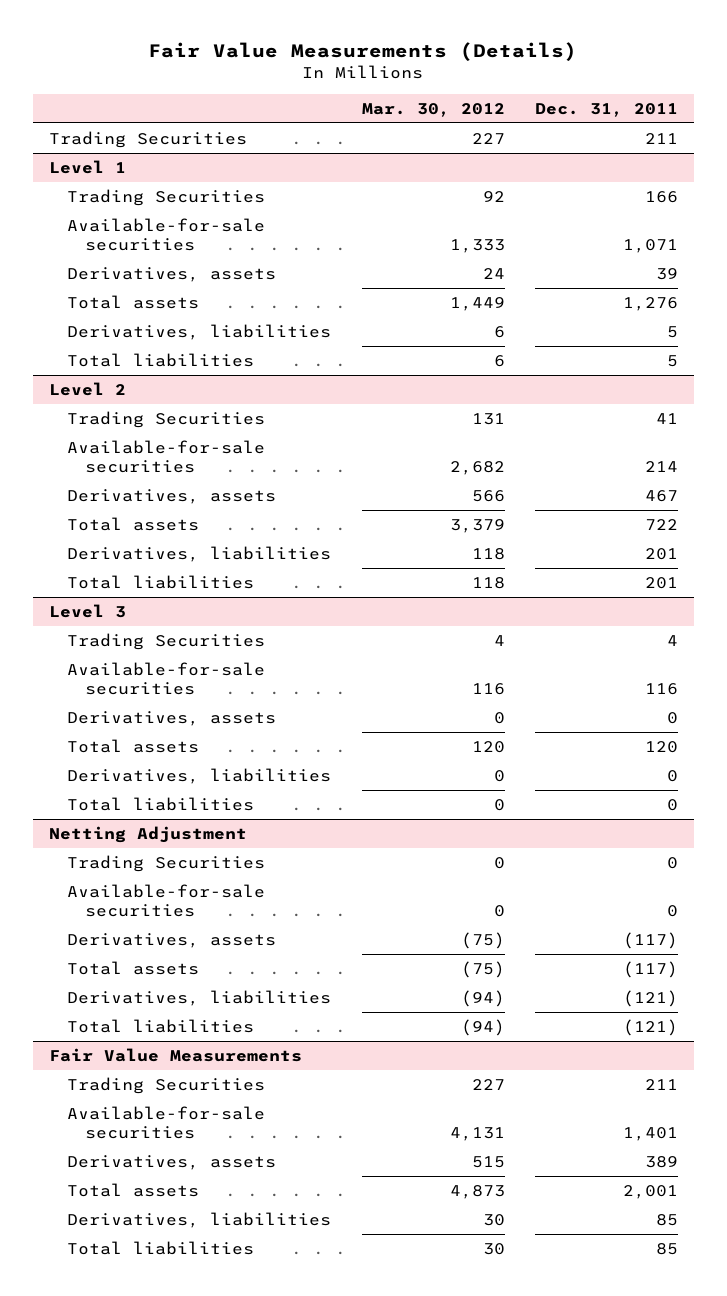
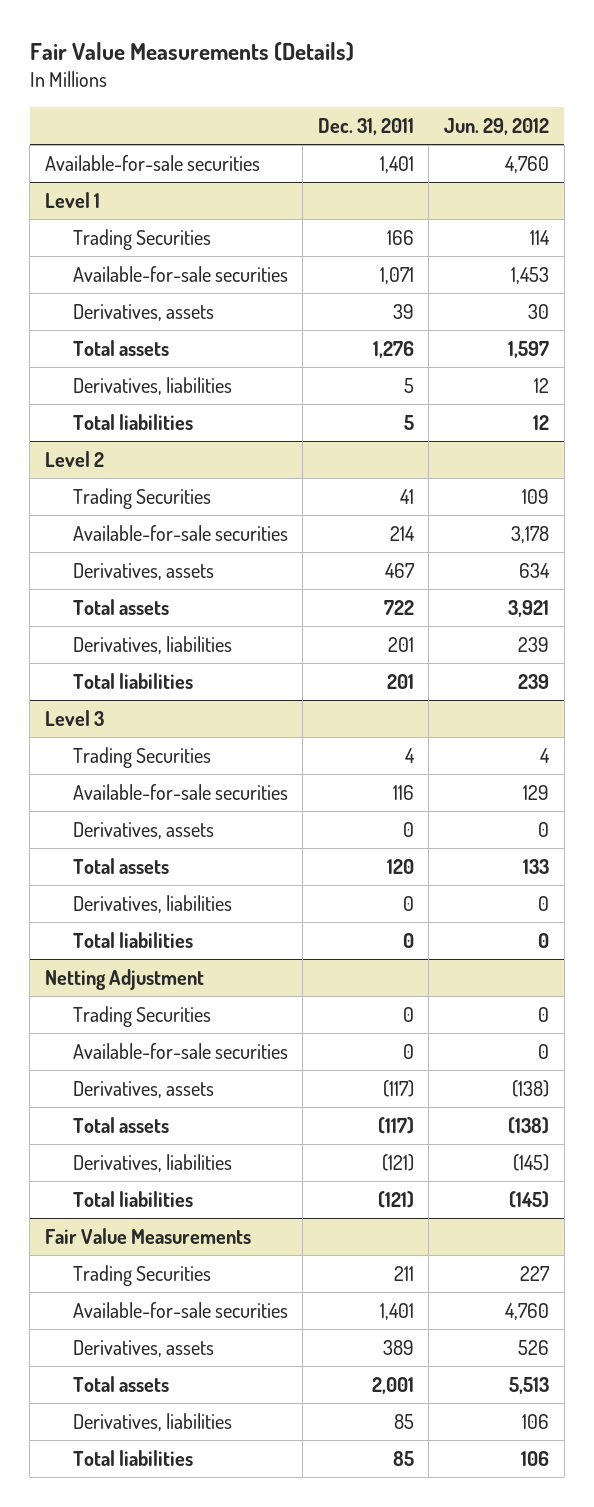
[361,102,505,117] Mar. 30, 2012 -> none
none -> [444,117,550,135] Jun. 29, 2012
[48,130,247,148] Trading Securities -> none
none -> [44,154,260,171] Available-for-sale securities

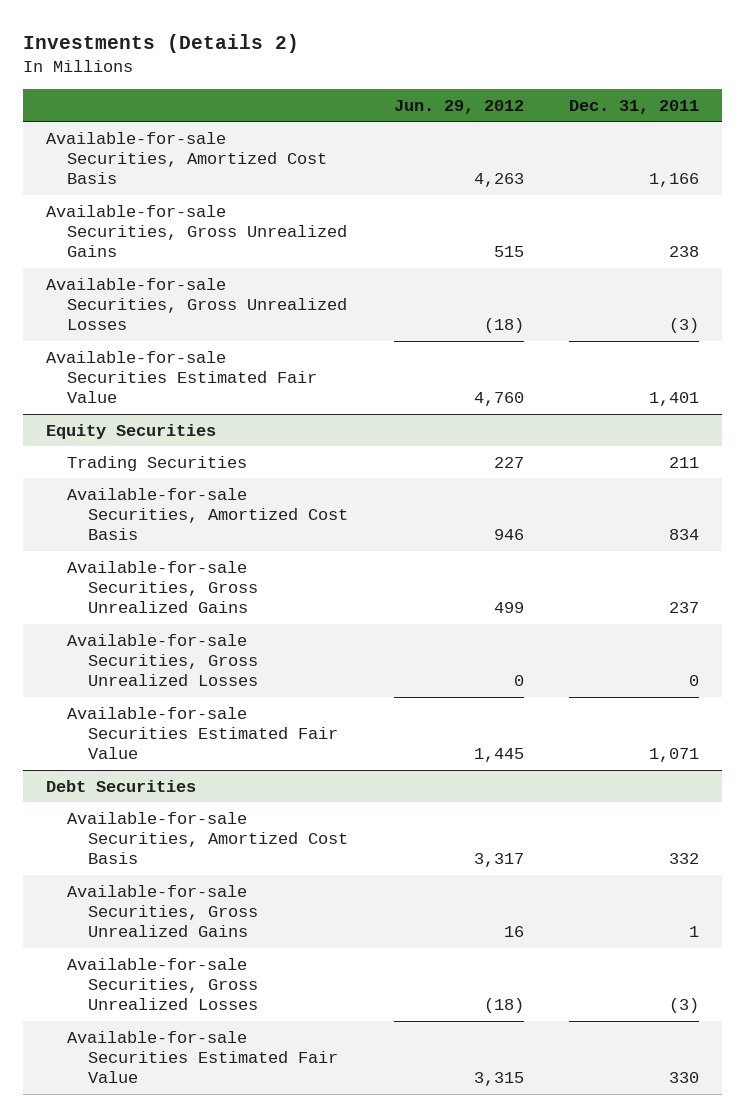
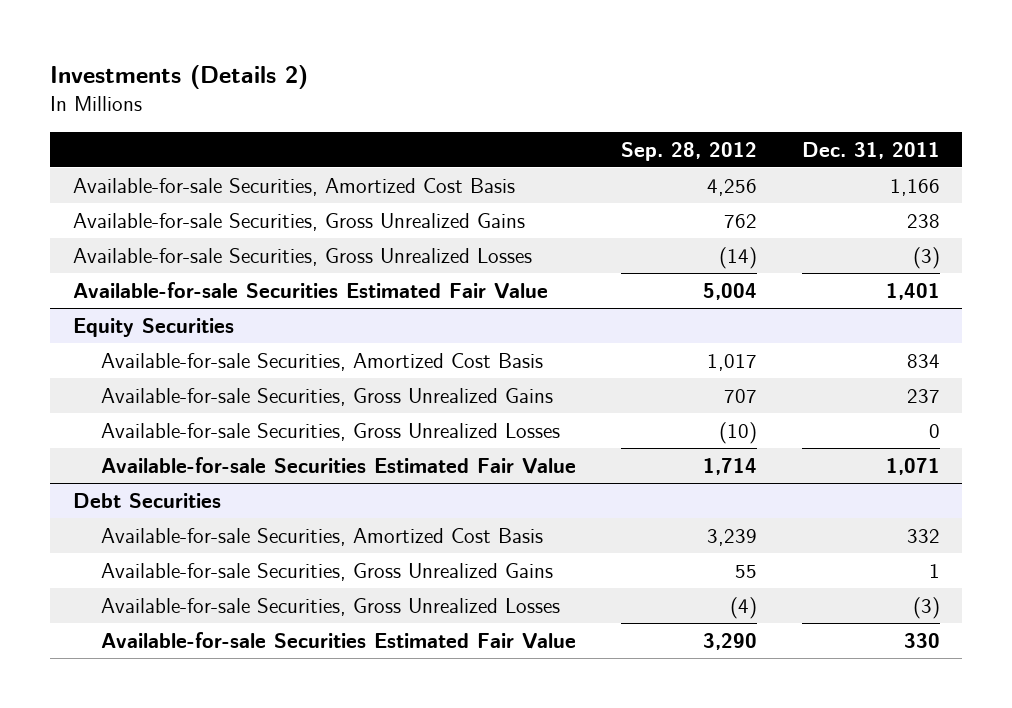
[393,99,524,114] Jun. 29, 2012 -> none
none -> [621,141,758,161] Sep. 28, 2012
[66,455,247,471] Trading Securities -> none

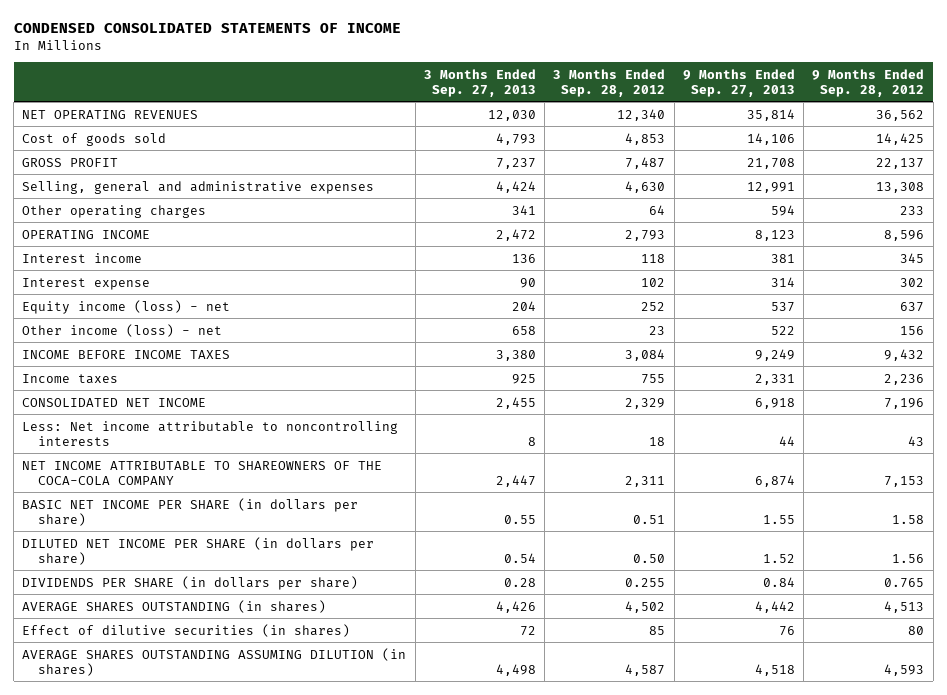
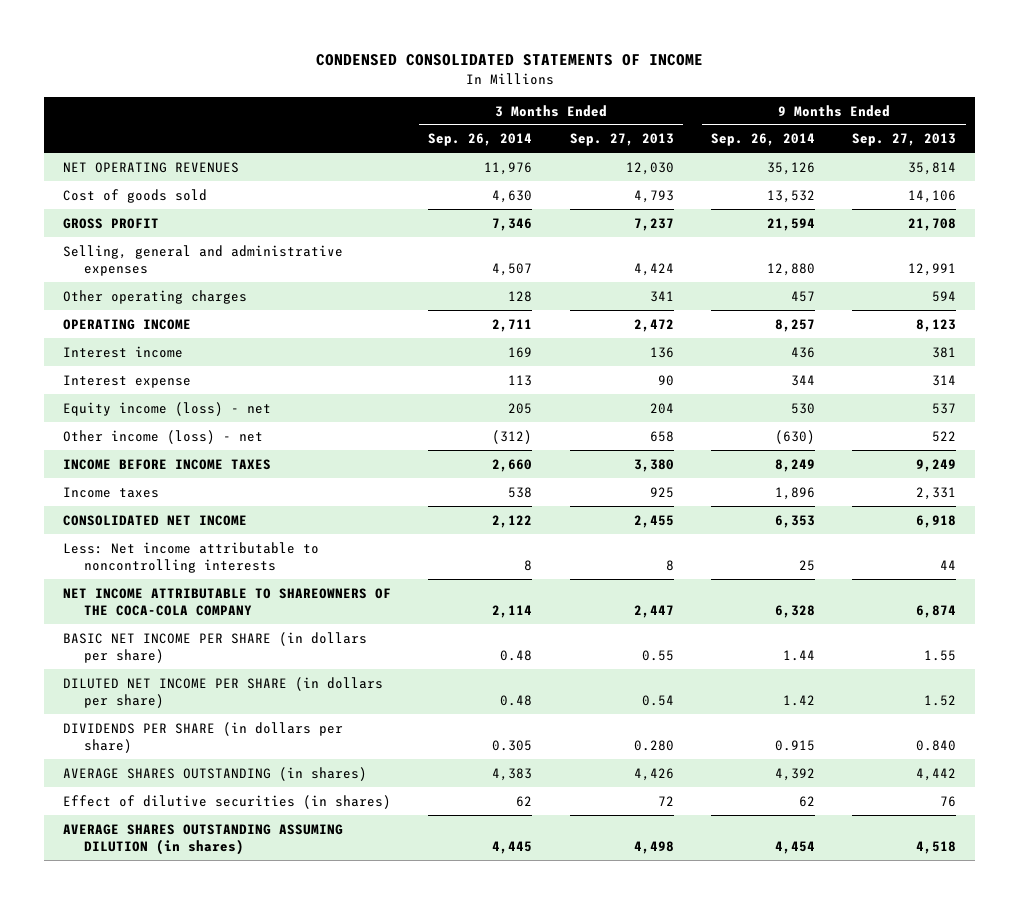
[553,68,666,97] 3 Months Ended Sep. 28, 2012 -> none
[812,68,925,97] 9 Months Ended Sep. 28, 2012 -> none
none -> [428,133,533,147] Sep. 26, 2014
none -> [710,133,815,147] Sep. 26, 2014
[503,577,536,587] 0.28 -> [633,739,674,751] 0.280
[762,576,795,587] 0.84 -> [916,739,957,751] 0.840

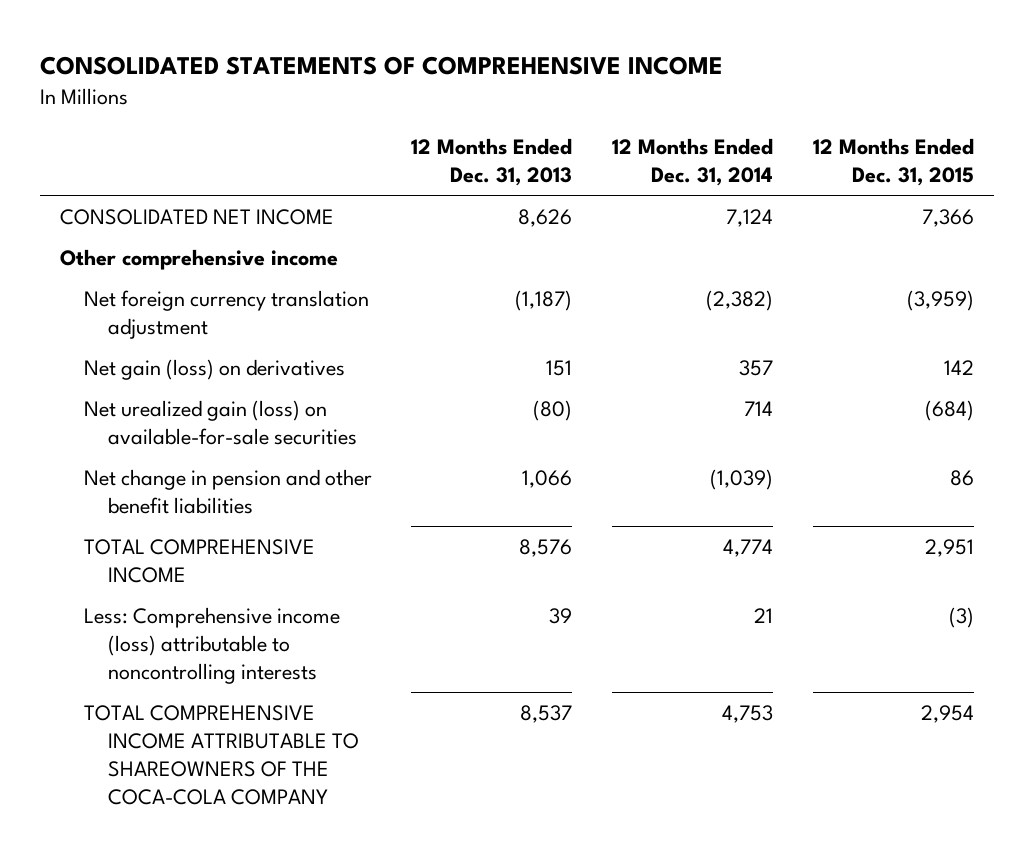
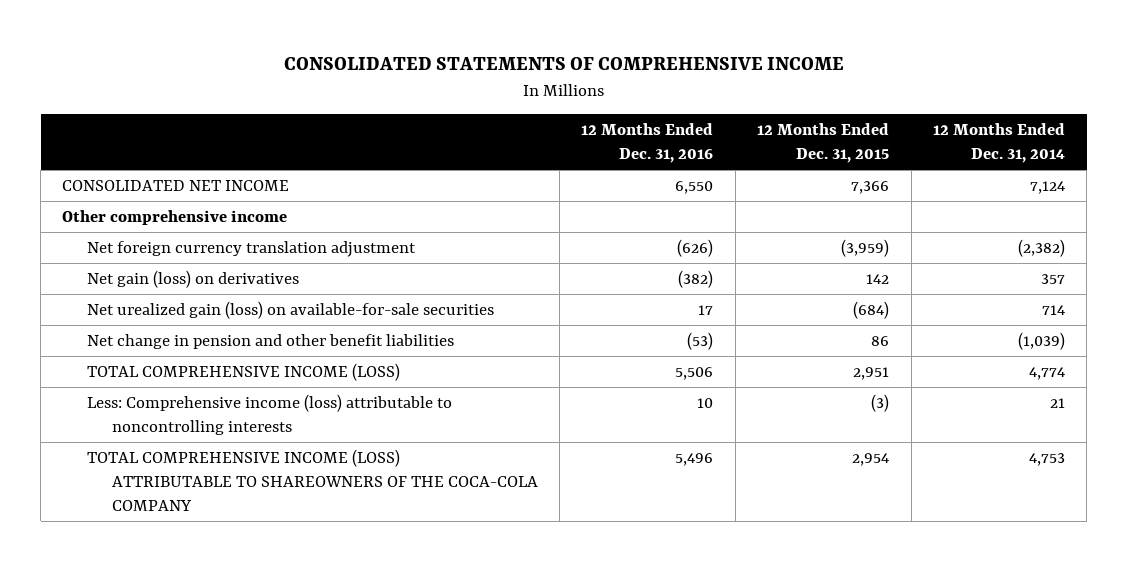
[411,137,573,186] 12 Months Ended Dec. 31, 2013 -> none
none -> [581,123,714,164] 12 Months Ended Dec. 31, 2016
[83,538,315,584] TOTAL COMPREHENSIVE INCOME -> [87,362,401,381] TOTAL COMPREHENSIVE INCOME (LOSS)
[83,704,359,806] TOTAL COMPREHENSIVE INCOME ATTRIBUTABLE TO SHAREOWNERS OF THE COCA-COLA COMPANY -> [87,448,538,511] TOTAL COMPREHENSIVE INCOME (LOSS) ATTRIBUTABLE TO SHAREOWNERS OF THE COCA-COLA COMPANY

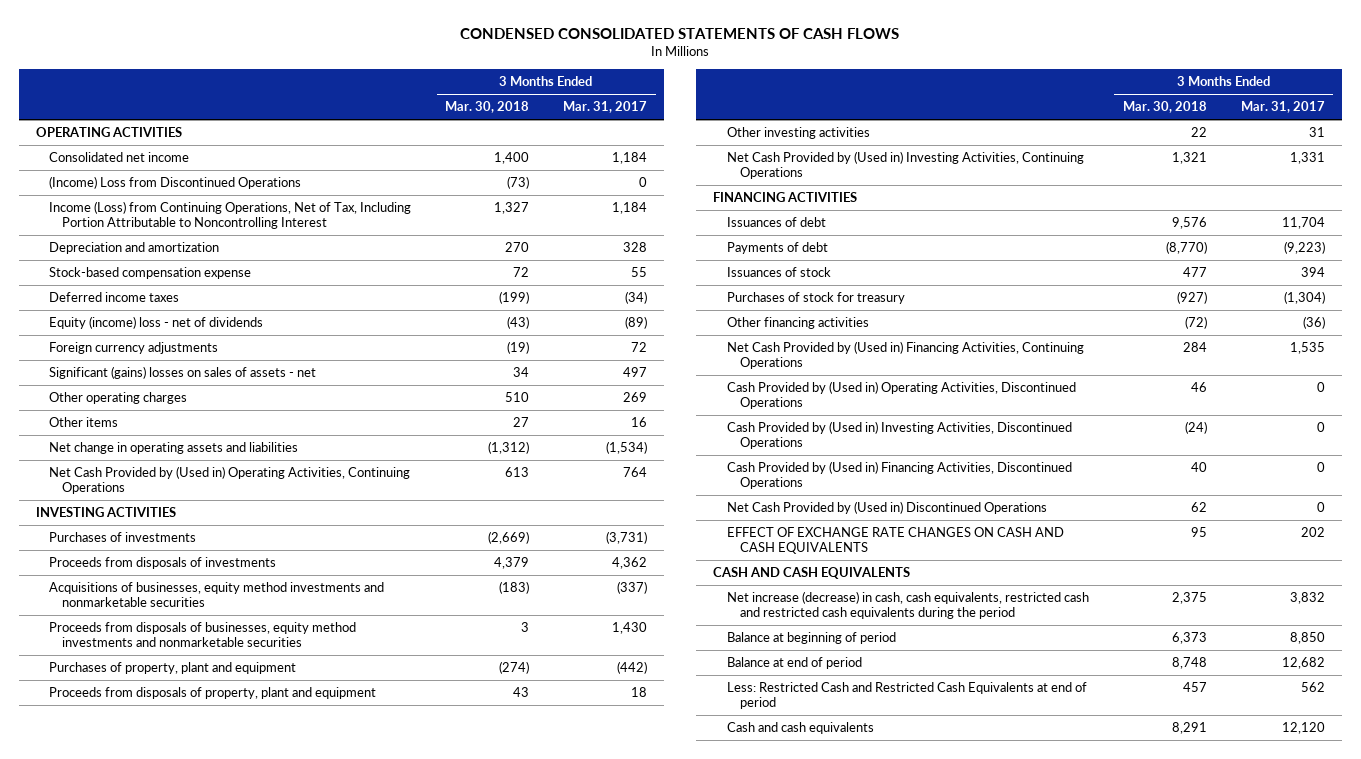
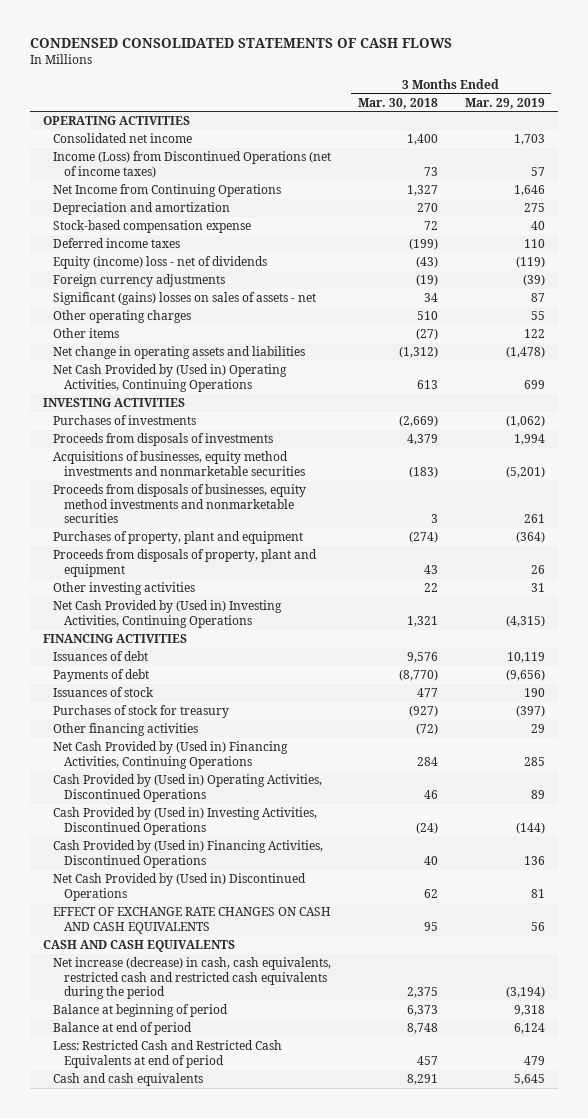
[563,101,648,114] Mar. 31, 2017 -> none
none -> [464,97,545,109] Mar. 29, 2019
[49,176,302,190] (Income) Loss from Discontinued Operations -> [53,151,332,178] Income (Loss) from Discontinued Operations (net of income taxes)
[507,176,530,190] (73) -> [424,166,439,176] 73
[49,201,412,230] Income (Loss) from Continuing Operations, Net of Tax, Including Portion Attributable to Noncontrolling Interest -> [53,184,282,198] Net Income from Continuing Operations
[513,417,530,428] 27 -> [416,328,439,341] (27)

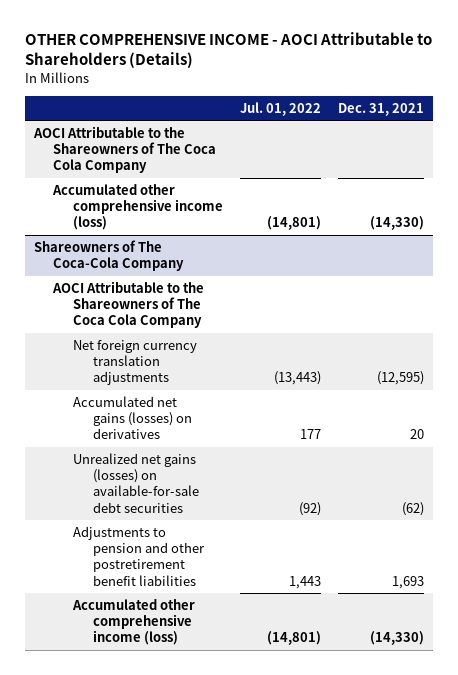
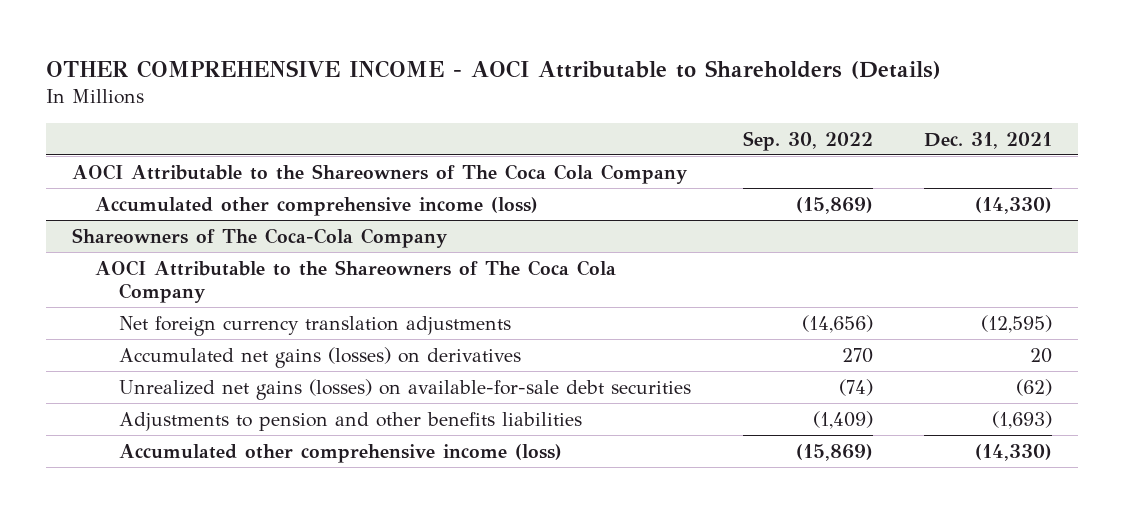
[240,101,322,116] Jul. 01, 2022 -> none
none -> [742,130,873,151] Sep. 30, 2022
[73,525,206,586] Adjustments to pension and other postretirement benefit liabilities -> [119,411,583,431] Adjustments to pension and other benefits liabilities
[392,575,425,589] 1,693 -> [992,410,1053,429] (1,693)

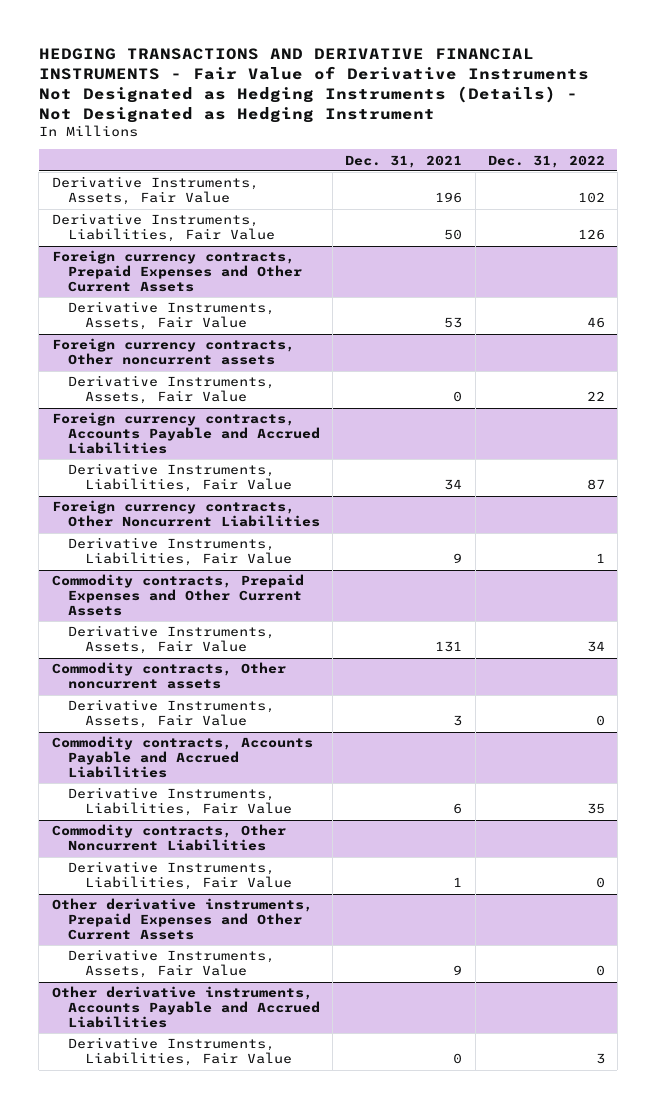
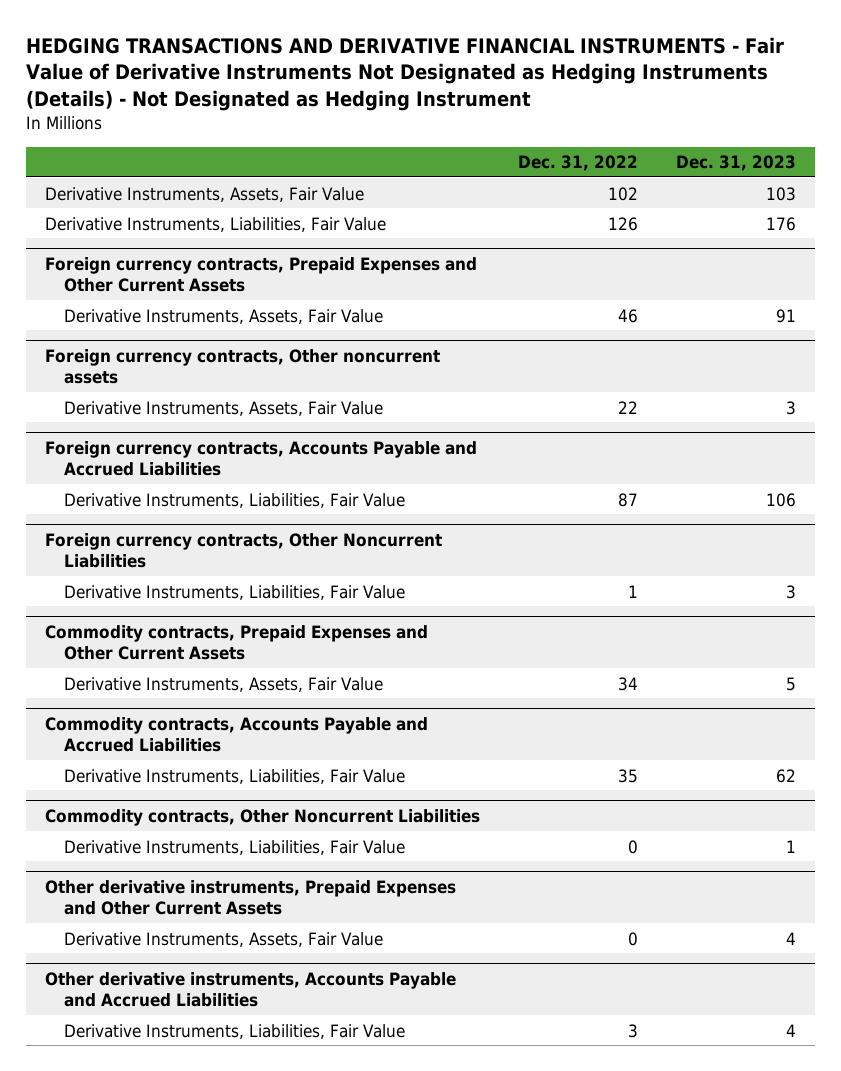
[345,154,463,168] Dec. 31, 2021 -> none
none -> [676,155,797,172] Dec. 31, 2023
[51,662,286,690] Commodity contracts, Other noncurrent assets -> none
[68,699,276,729] Derivative Instruments, Assets, Fair Value -> none

